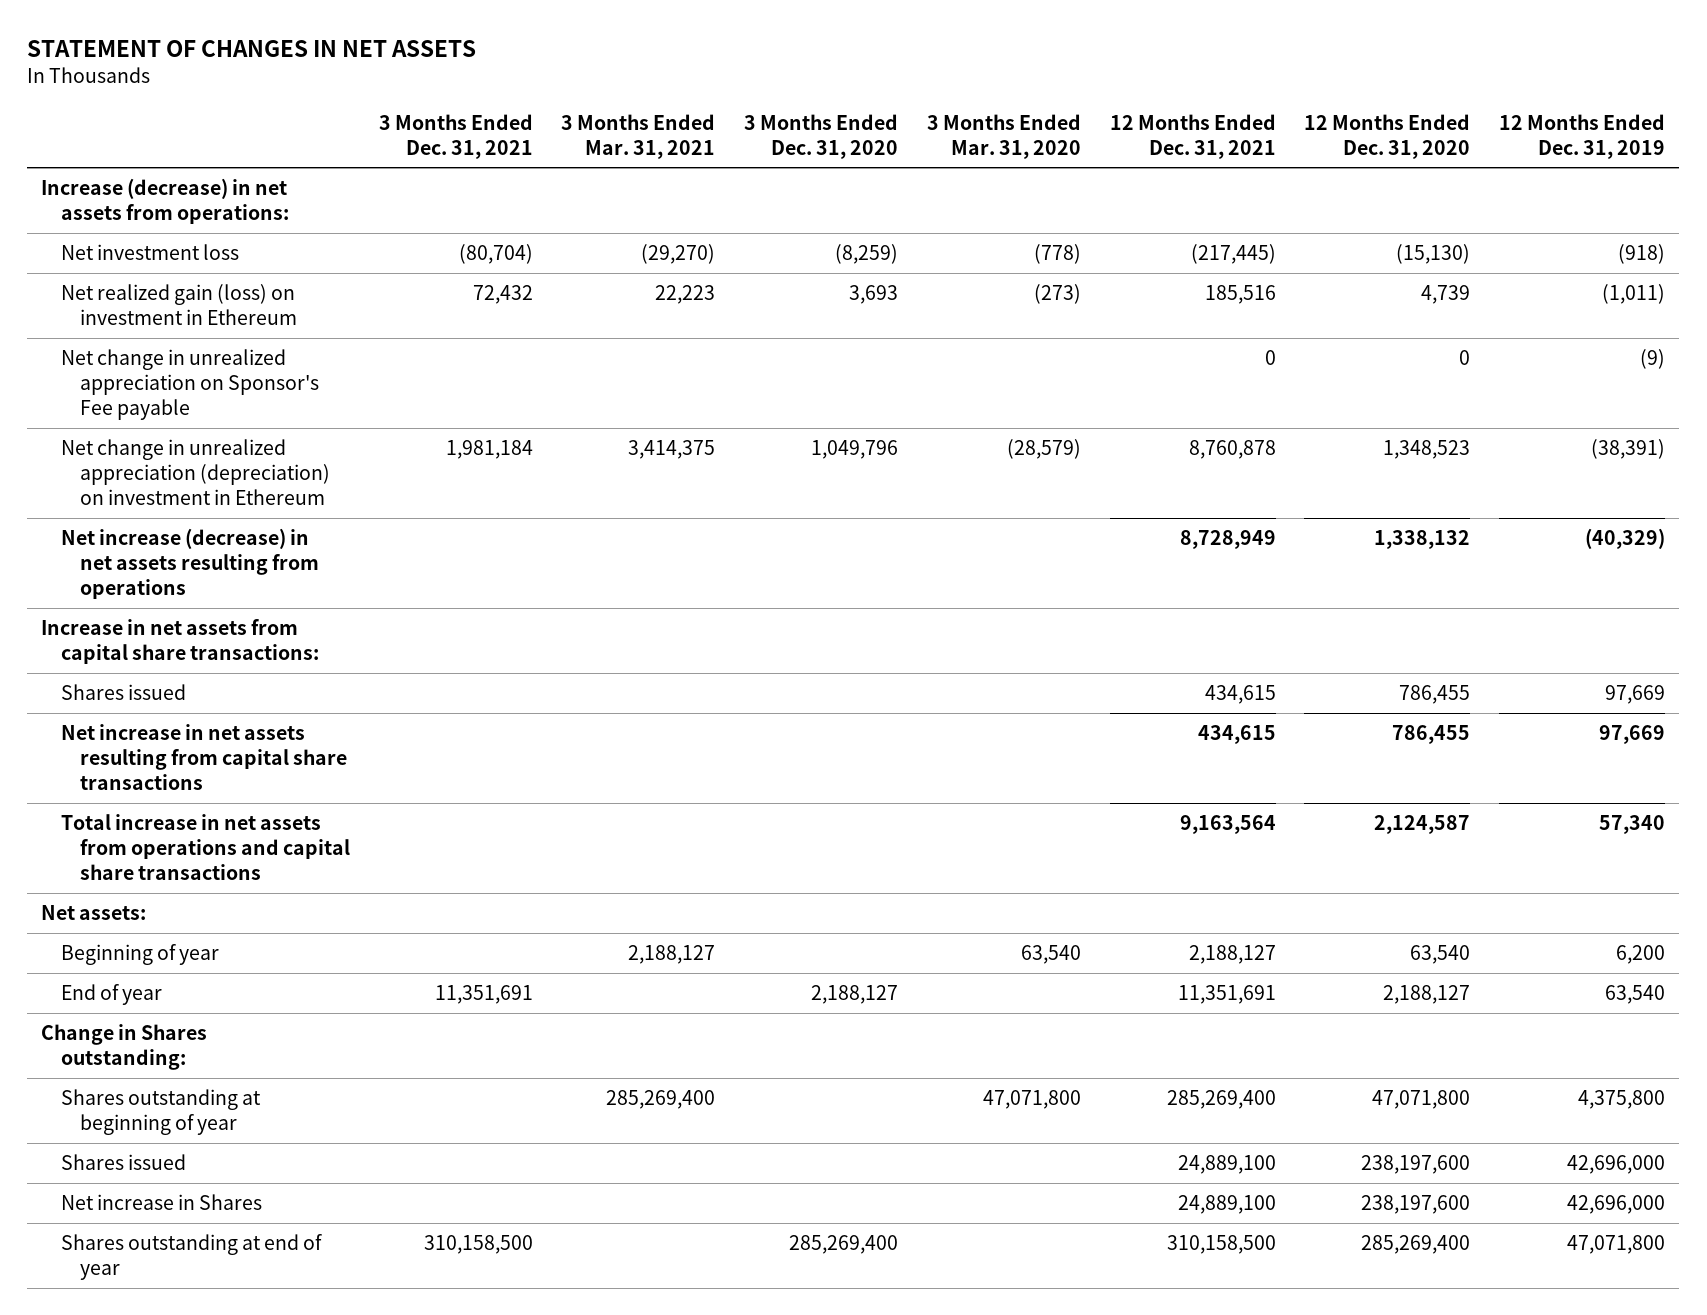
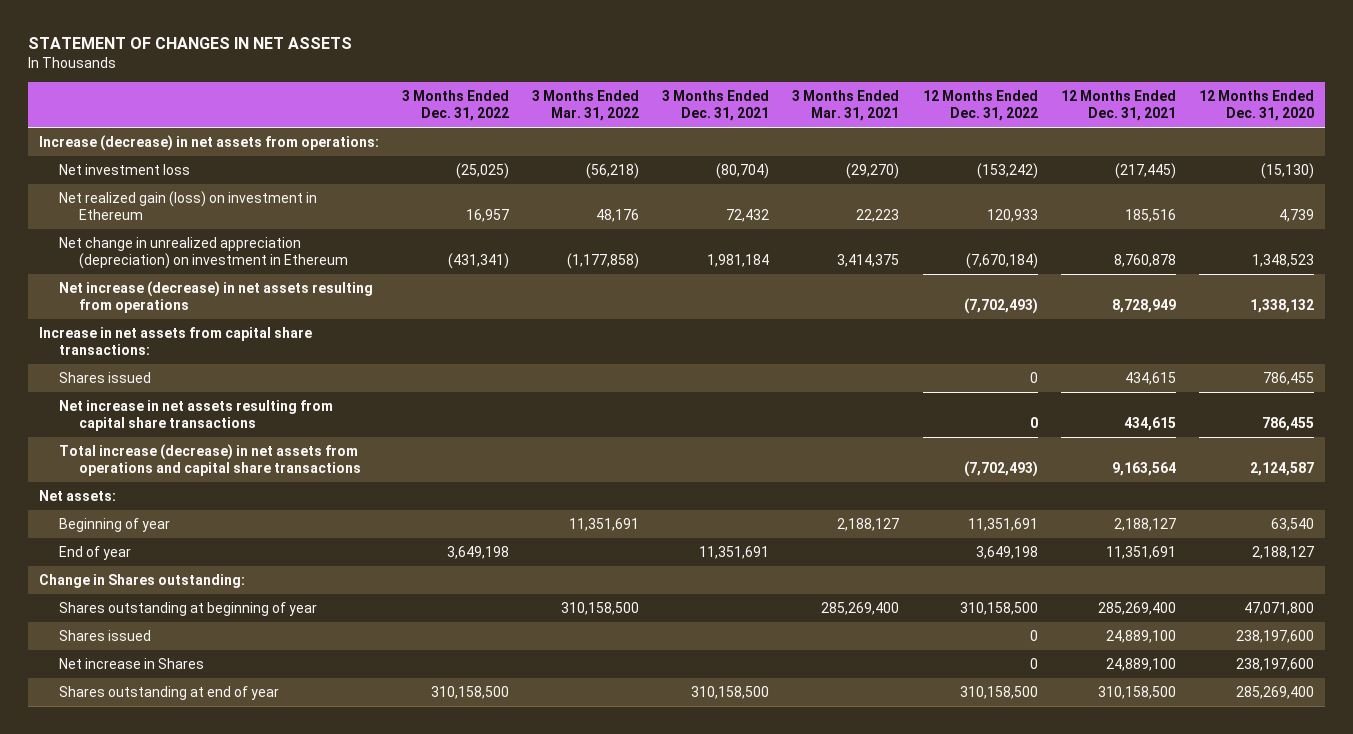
[744,113,899,159] 3 Months Ended Dec. 31, 2020 -> none
[926,113,1081,159] 3 Months Ended Mar. 31, 2020 -> none
[1499,113,1666,159] 12 Months Ended Dec. 31, 2019 -> none
none -> [402,90,510,122] 3 Months Ended Dec. 31, 2022
none -> [532,90,640,122] 3 Months Ended Mar. 31, 2022
none -> [922,90,1038,122] 12 Months Ended Dec. 31, 2022
[60,348,319,420] Net change in unrealized appreciation on Sponsor's Fee payable -> none
[60,813,350,880] Total increase in net assets from operations and capital share transactions -> [58,444,361,477] Total increase (decrease) in net assets from operations and capital share transactions

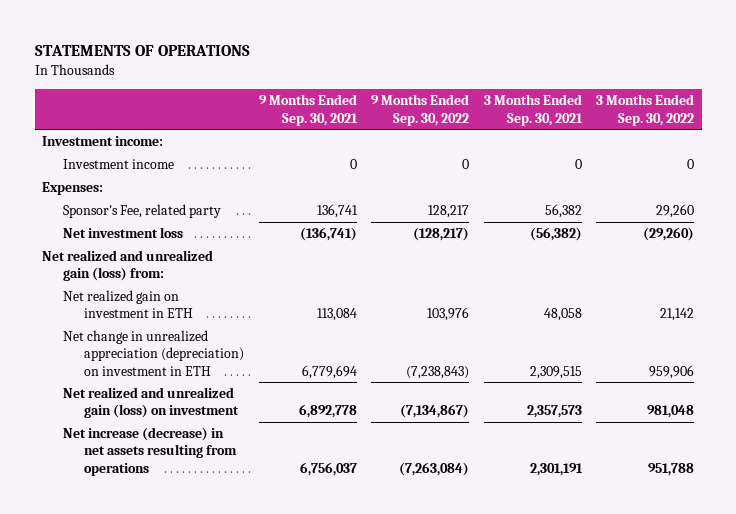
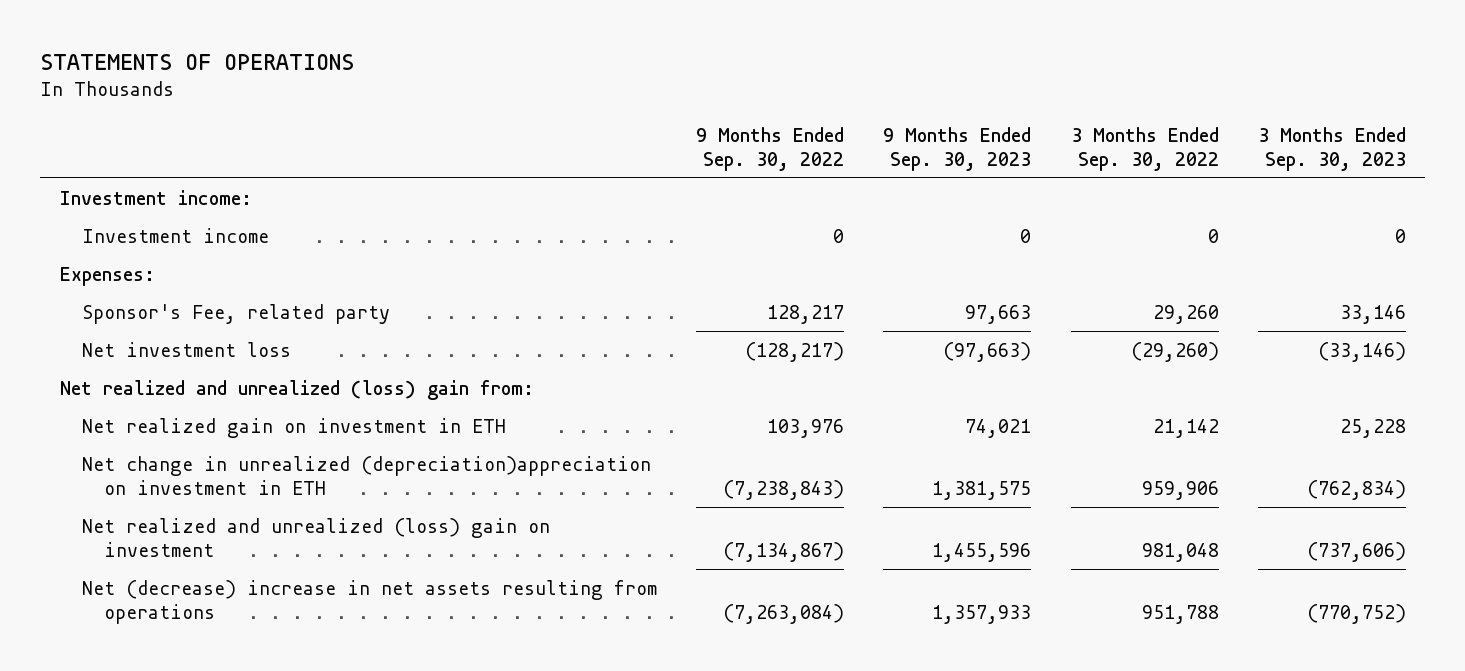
[258,94,358,126] 9 Months Ended Sep. 30, 2021 -> none
[483,94,583,126] 3 Months Ended Sep. 30, 2021 -> none
none -> [883,126,1032,171] 9 Months Ended Sep. 30, 2023
none -> [1257,126,1406,171] 3 Months Ended Sep. 30, 2023
[41,250,213,282] Net realized and unrealized gain (loss) from: -> [59,379,534,400] Net realized and unrealized (loss) gain from:
[62,330,244,376] Net change in unrealized appreciation (depreciation) on investment in ETH -> [82,455,652,495] Net change in unrealized (depreciation)appreciation on investment in ETH
[62,387,239,419] Net realized and unrealized gain (loss) on investment -> [82,517,551,557] Net realized and unrealized (loss) gain on investment
[62,427,237,476] Net increase (decrease) in net assets resulting from operations -> [82,579,658,624] Net (decrease) increase in net assets resulting from operations

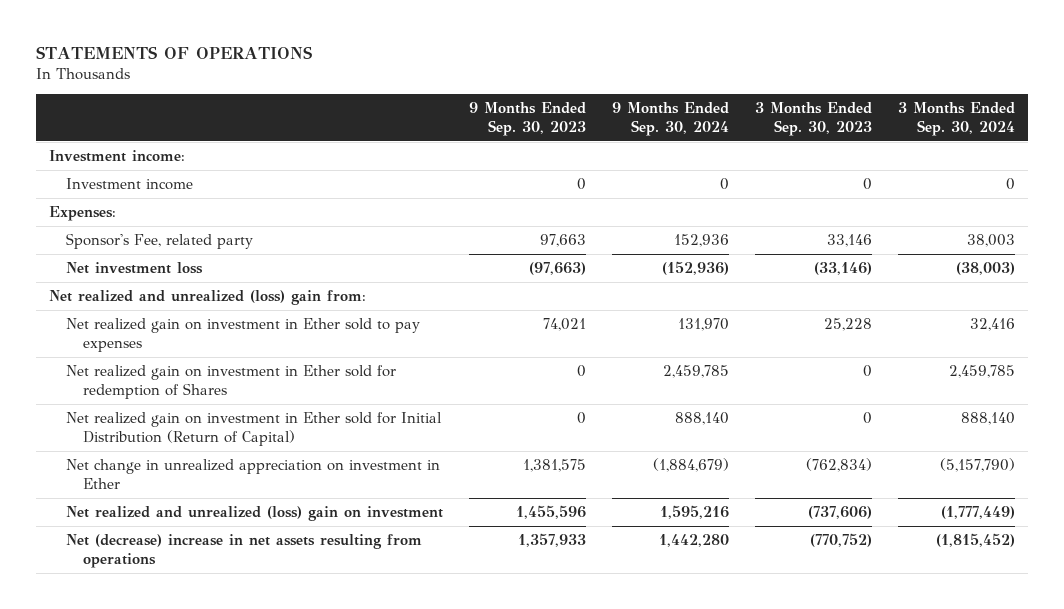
[696,126,845,171] 9 Months Ended Sep. 30, 2022 -> none
[1070,126,1219,171] 3 Months Ended Sep. 30, 2022 -> none
none -> [611,102,729,136] 9 Months Ended Sep. 30, 2024
none -> [898,102,1016,136] 3 Months Ended Sep. 30, 2024
[82,417,507,438] Net realized gain on investment in ETH -> [65,318,420,352] Net realized gain on investment in Ether sold to pay expenses
none -> [65,365,396,399] Net realized gain on investment in Ether sold for redemption of Shares
none -> [65,412,442,446] Net realized gain on investment in Ether sold for Initial Distribution (Return of Capital)
[82,455,652,495] Net change in unrealized (depreciation)appreciation on investment in ETH -> [65,459,440,489] Net change in unrealized appreciation on investment in Ether

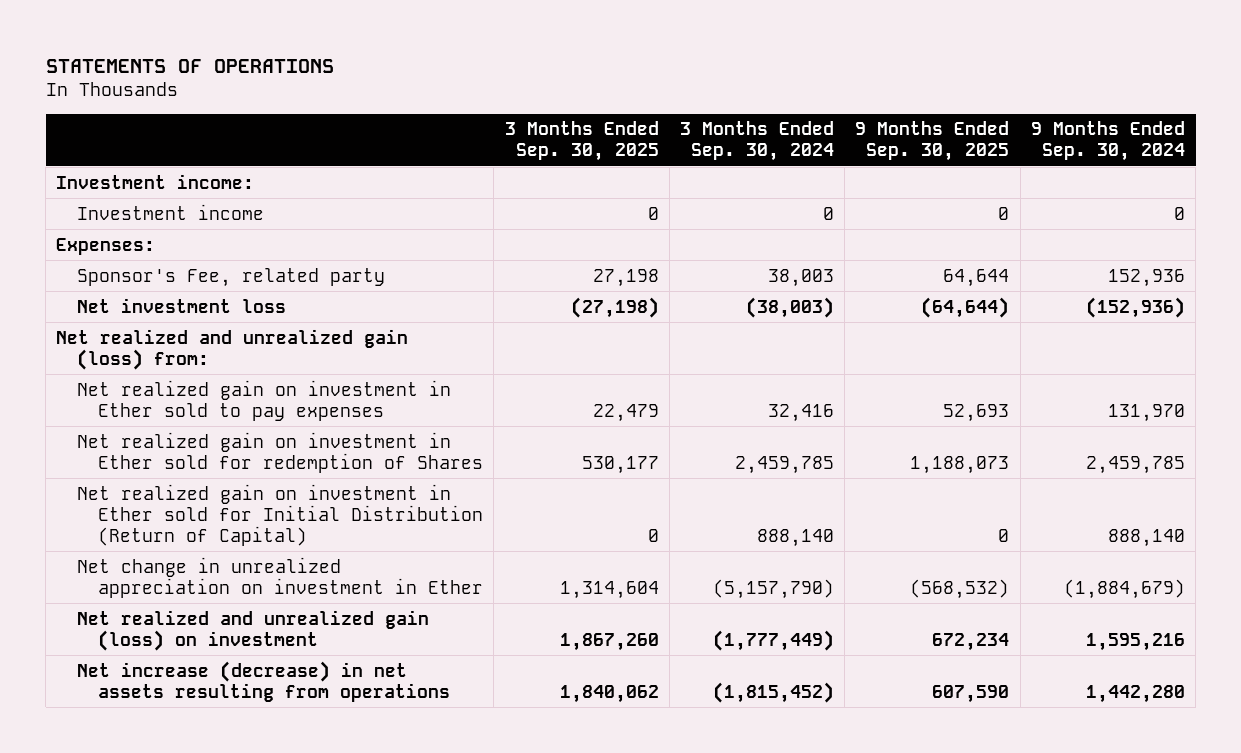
[468,102,586,136] 9 Months Ended Sep. 30, 2023 -> none
[754,102,872,136] 3 Months Ended Sep. 30, 2023 -> none
none -> [504,121,659,162] 3 Months Ended Sep. 30, 2025
none -> [855,121,1010,162] 9 Months Ended Sep. 30, 2025
[48,290,366,306] Net realized and unrealized (loss) gain from: -> [56,328,409,370] Net realized and unrealized gain (loss) from:
[65,506,443,522] Net realized and unrealized (loss) gain on investment -> [77,609,430,651] Net realized and unrealized gain (loss) on investment
[65,534,422,568] Net (decrease) increase in net assets resulting from operations -> [77,660,451,702] Net increase (decrease) in net assets resulting from operations

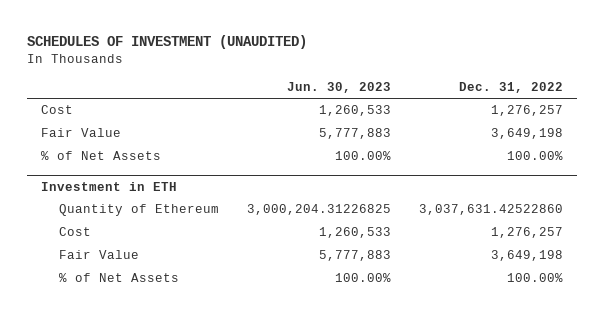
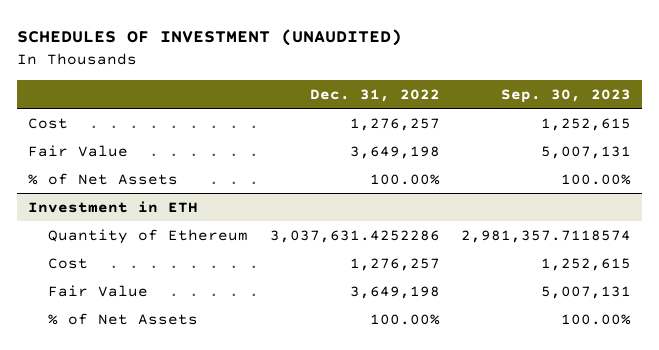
[287,81,392,93] Jun. 30, 2023 -> none
none -> [501,88,632,103] Sep. 30, 2023
[419,204,564,216] 3,037,631.42522860 -> [269,229,440,243] 3,037,631.4252286

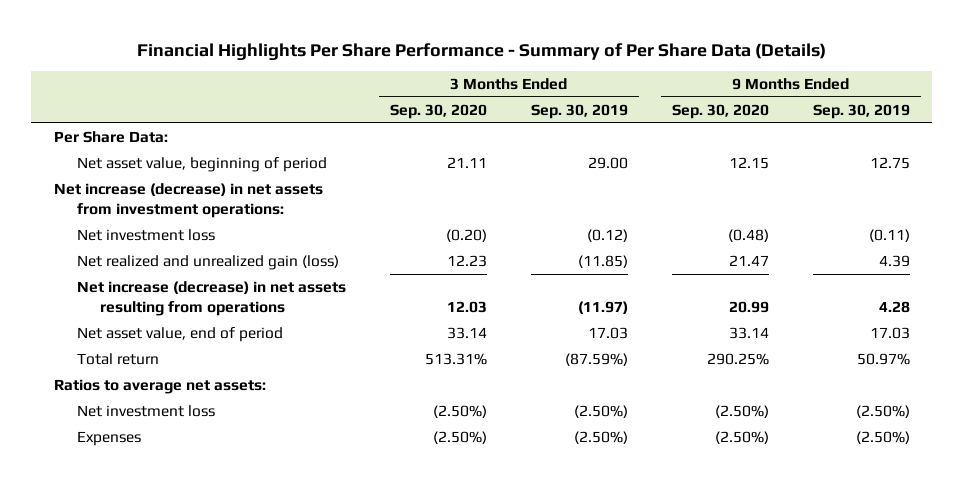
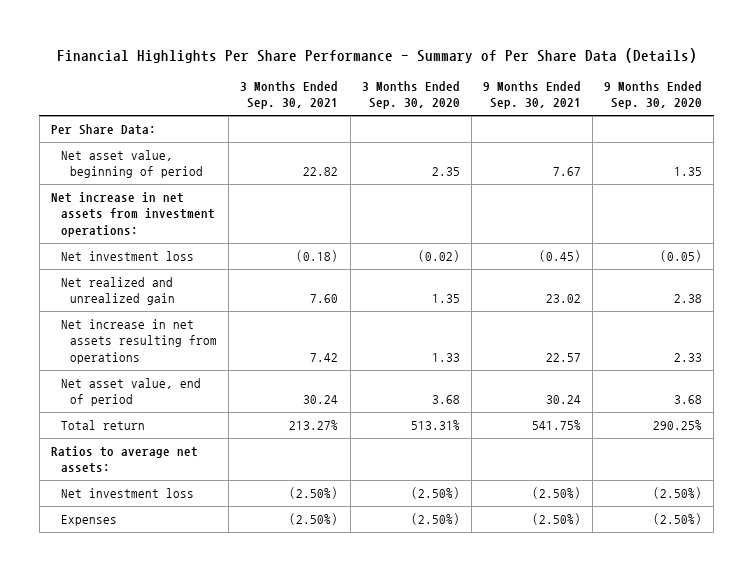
[530,103,628,119] Sep. 30, 2019 -> none
[813,103,911,119] Sep. 30, 2019 -> none
none -> [240,81,339,110] 3 Months Ended Sep. 30, 2021
none -> [483,81,582,110] 9 Months Ended Sep. 30, 2021
[446,156,487,168] 21.11 -> [431,167,460,177] 2.35
[729,156,770,169] 12.15 -> [674,167,703,177] 1.35
[53,182,323,218] Net increase (decrease) in net assets from investment operations: -> [51,192,215,237] Net increase in net assets from investment operations:
[445,228,487,242] (0.20) -> [417,250,460,263] (0.02)
[728,228,770,242] (0.48) -> [660,250,703,263] (0.05)
[76,254,339,270] Net realized and unrealized gain (loss) -> [60,277,176,306] Net realized and unrealized gain
[446,254,487,267] 12.23 -> [431,294,460,304] 1.35
[729,254,770,266] 21.47 -> [674,294,703,304] 2.38
[76,280,346,316] Net increase (decrease) in net assets resulting from operations -> [60,319,218,364] Net increase in net assets resulting from operations
[446,300,487,313] 12.03 -> [431,352,460,362] 1.33
[729,300,770,313] 20.99 -> [674,352,703,362] 2.33
[446,326,487,339] 33.14 -> [431,395,460,405] 3.68
[729,326,770,339] 33.14 -> [674,395,703,405] 3.68

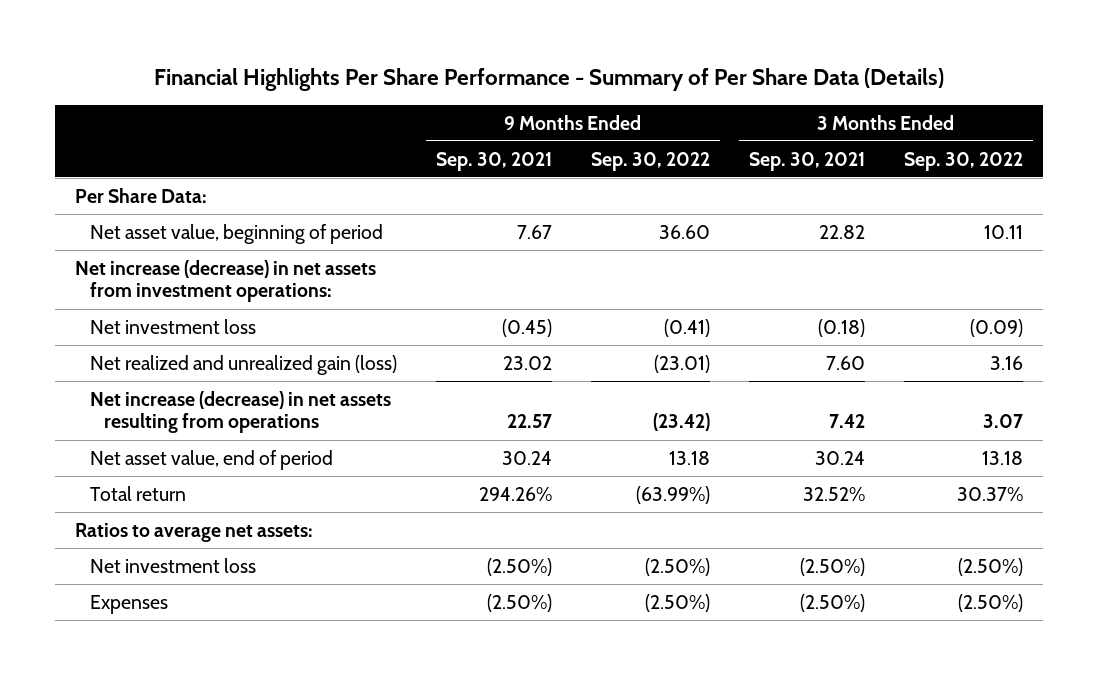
[361,81,460,110] 3 Months Ended Sep. 30, 2020 -> none
[604,81,703,110] 9 Months Ended Sep. 30, 2020 -> none
none -> [590,151,710,171] Sep. 30, 2022
none -> [904,151,1024,171] Sep. 30, 2022
[51,192,215,237] Net increase in net assets from investment operations: -> [74,259,376,303] Net increase (decrease) in net assets from investment operations:
[60,277,176,306] Net realized and unrealized gain -> [89,354,397,375] Net realized and unrealized gain (loss)
[60,319,218,364] Net increase in net assets resulting from operations -> [89,390,391,434] Net increase (decrease) in net assets resulting from operations
[289,420,339,431] 213.27% -> [802,486,865,501] 32.52%
[532,420,582,431] 541.75% -> [478,486,552,501] 294.26%

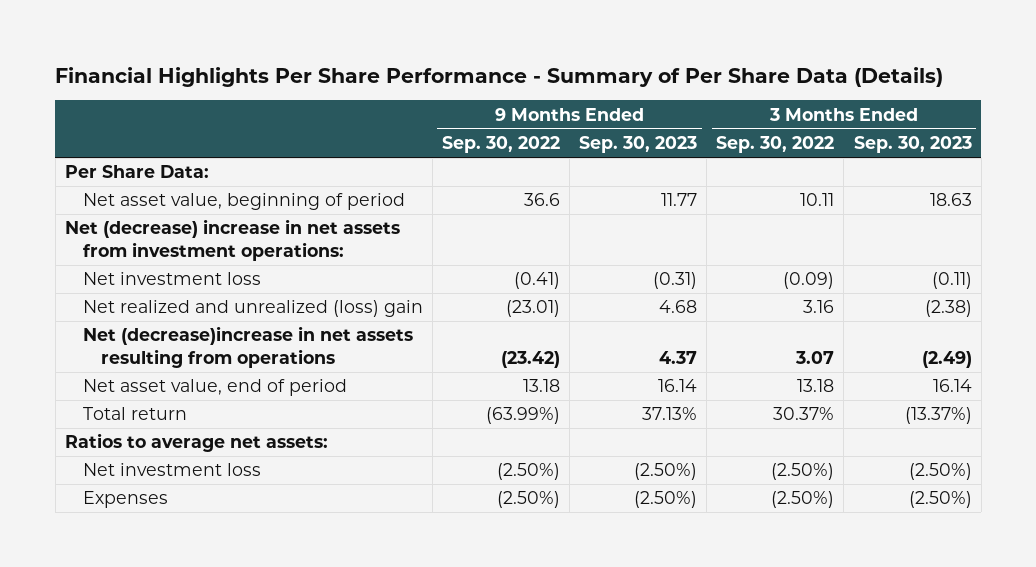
[435,151,552,171] Sep. 30, 2021 -> none
[748,151,865,171] Sep. 30, 2021 -> none
none -> [579,136,698,154] Sep. 30, 2023
none -> [853,136,972,154] Sep. 30, 2023
[658,224,710,239] 36.60 -> [524,193,561,207] 36.6
[74,259,376,303] Net increase (decrease) in net assets from investment operations: -> [64,219,400,261] Net (decrease) increase in net assets from investment operations:
[89,354,397,375] Net realized and unrealized gain (loss) -> [82,300,423,318] Net realized and unrealized (loss) gain
[89,390,391,434] Net increase (decrease) in net assets resulting from operations -> [82,326,413,368] Net (decrease)increase in net assets resulting from operations

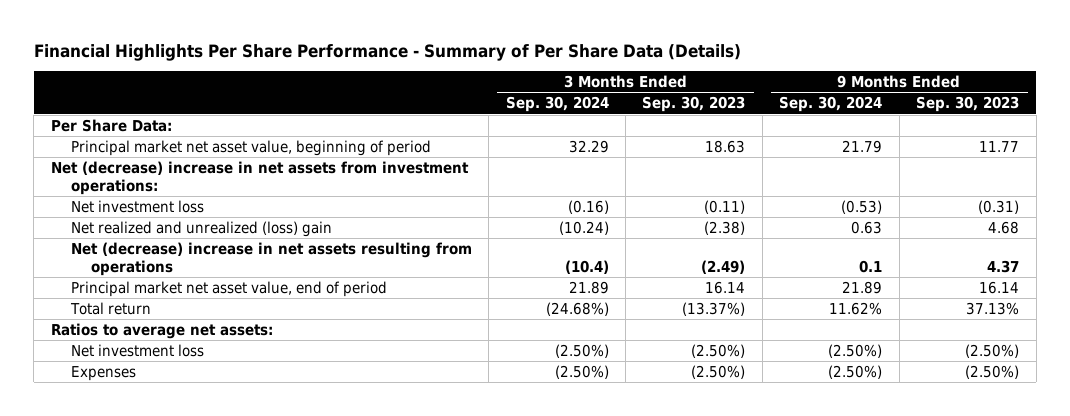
[442,136,561,154] Sep. 30, 2022 -> none
[716,136,835,154] Sep. 30, 2022 -> none
none -> [505,96,609,113] Sep. 30, 2024
none -> [779,96,883,113] Sep. 30, 2024
[82,193,405,211] Net asset value, beginning of period -> [70,139,431,156] Principal market net asset value, beginning of period
[82,326,413,368] Net (decrease)increase in net assets resulting from operations -> [70,241,472,276] Net (decrease) increase in net assets resulting from operations
[82,379,347,397] Net asset value, end of period -> [70,280,387,297] Principal market net asset value, end of period

